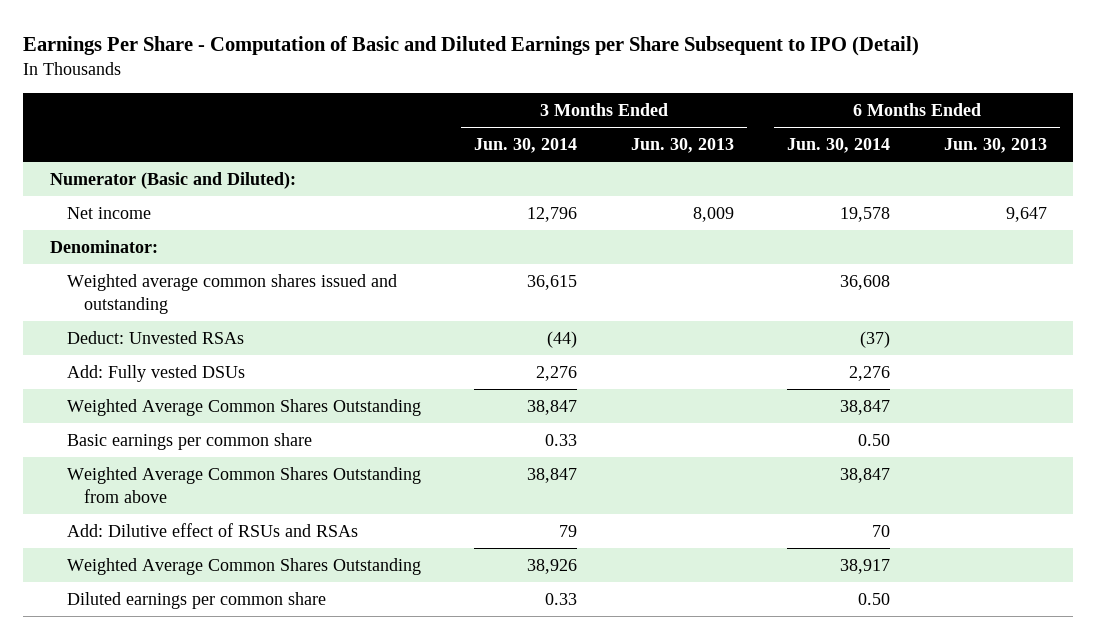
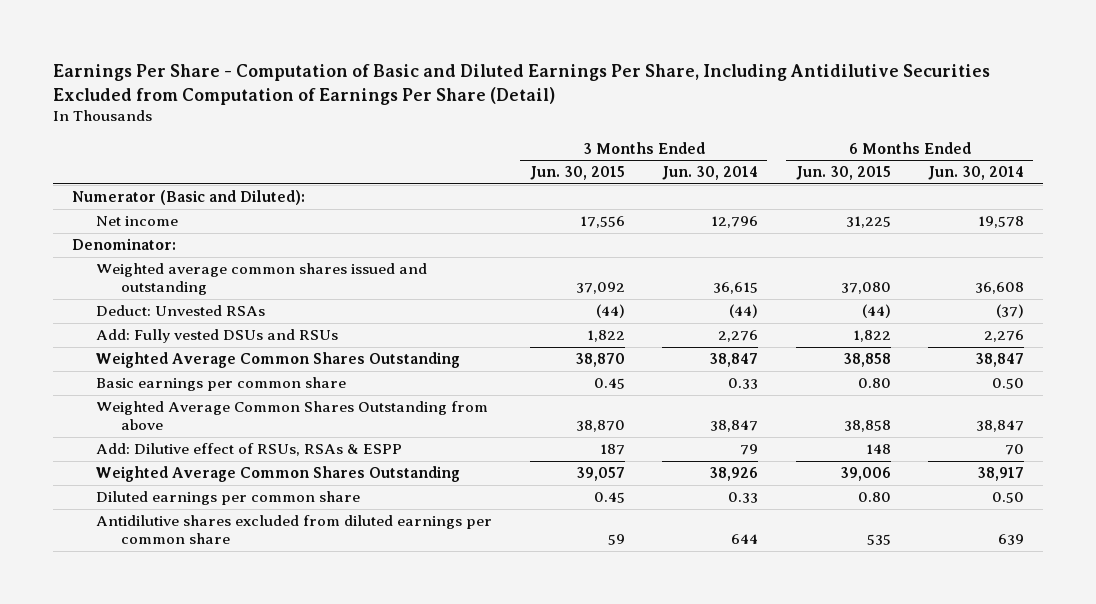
[23,36,920,57] Earnings Per Share - Computation of Basic and Diluted Earnings per Share Subsequent to IPO (Detail) -> [53,63,991,105] Earnings Per Share - Computation of Basic and Diluted Earnings Per Share, Including Antidilutive Securities Excluded from Computation of Earnings Per Share (Detail)
[630,138,734,154] Jun. 30, 2013 -> none
[943,138,1047,154] Jun. 30, 2013 -> none
none -> [529,166,625,181] Jun. 30, 2015
none -> [795,166,891,181] Jun. 30, 2015
[66,364,245,382] Add: Fully vested DSUs -> [96,329,339,344] Add: Fully vested DSUs and RSUs
[66,522,358,537] Add: Dilutive effect of RSUs and RSAs -> [96,443,403,457] Add: Dilutive effect of RSUs, RSAs & ESPP
none -> [96,515,493,545] Antidilutive shares excluded from diluted earnings per common share

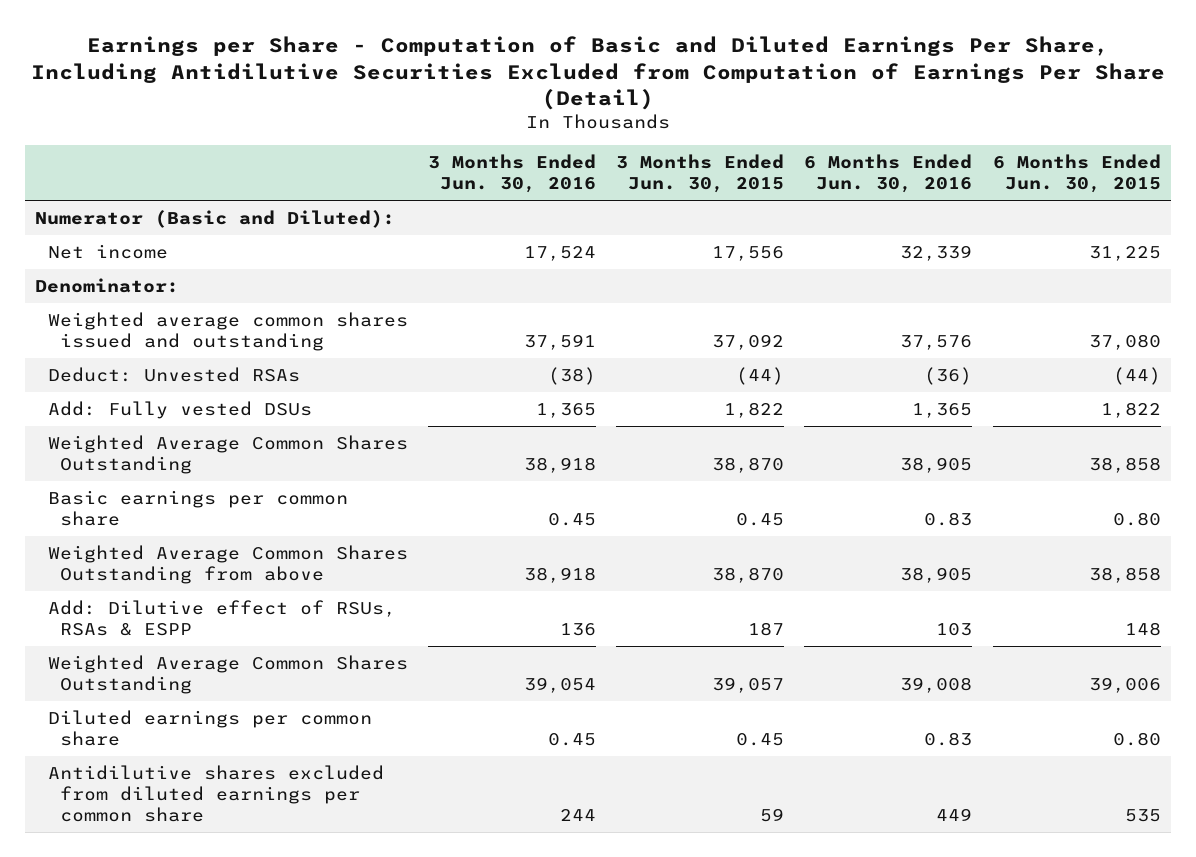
[53,63,991,105] Earnings Per Share - Computation of Basic and Diluted Earnings Per Share, Including Antidilutive Securities Excluded from Computation of Earnings Per Share (Detail) -> [31,35,1166,111] Earnings per Share - Computation of Basic and Diluted Earnings Per Share, Including Antidilutive Securities Excluded from Computation of Earnings Per Share (Detail)
[662,166,759,181] Jun. 30, 2014 -> none
[927,166,1024,181] Jun. 30, 2014 -> none
none -> [428,154,597,194] 3 Months Ended Jun. 30, 2016
none -> [804,154,973,194] 6 Months Ended Jun. 30, 2016
[96,329,339,344] Add: Fully vested DSUs and RSUs -> [47,400,312,419] Add: Fully vested DSUs

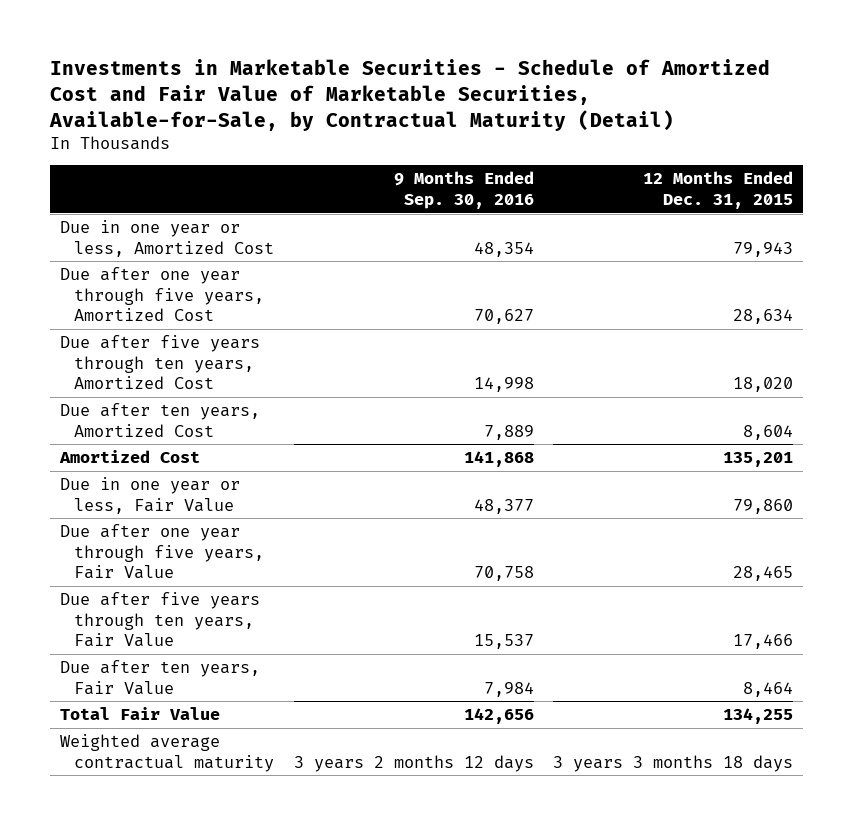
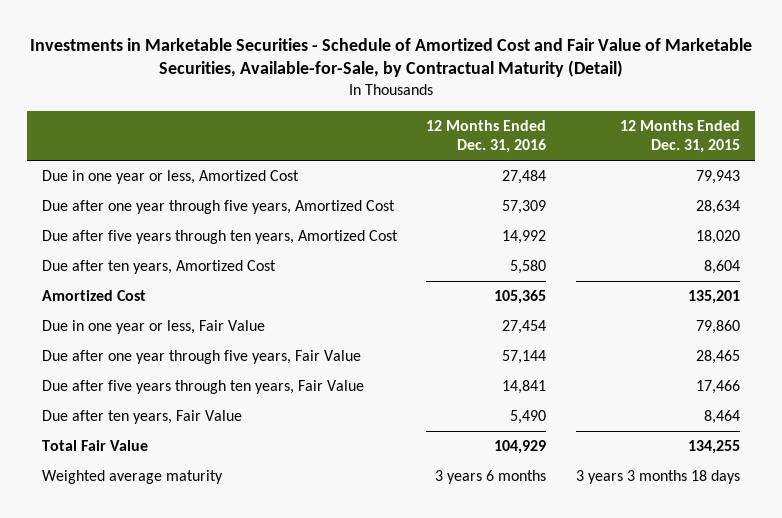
[393,171,534,209] 9 Months Ended Sep. 30, 2016 -> none
none -> [426,119,547,153] 12 Months Ended Dec. 31, 2016
[59,734,275,772] Weighted average contractual maturity -> [41,470,223,485] Weighted average maturity

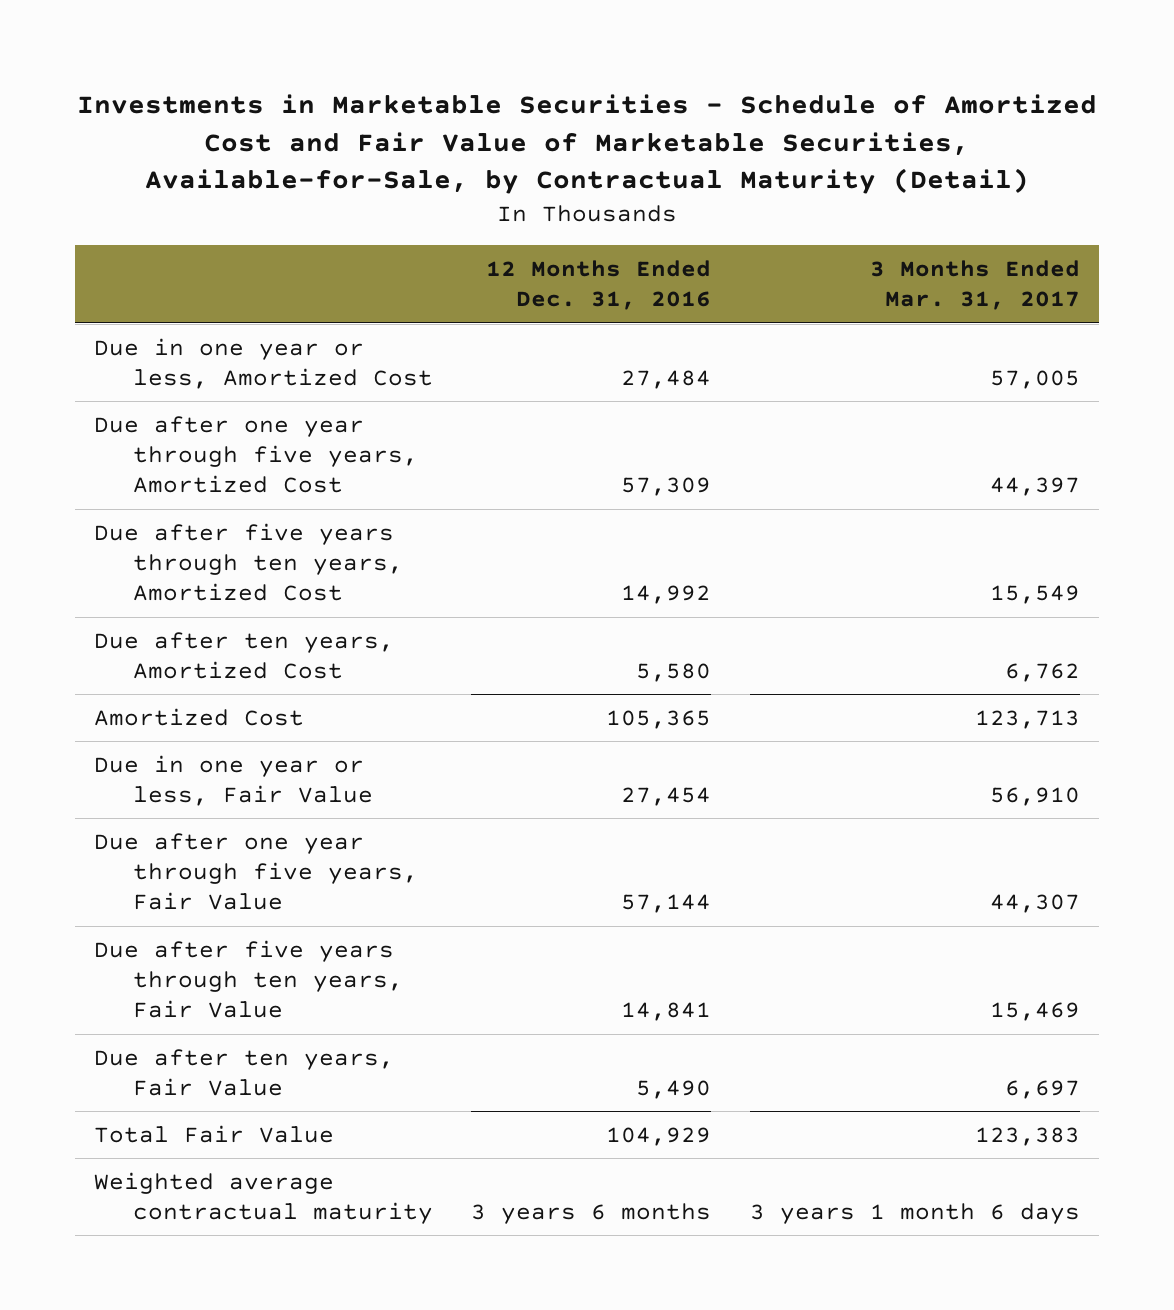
[619,119,740,153] 12 Months Ended Dec. 31, 2015 -> none
none -> [869,259,1080,311] 3 Months Ended Mar. 31, 2017
[41,470,223,485] Weighted average maturity -> [94,1171,433,1224] Weighted average contractual maturity

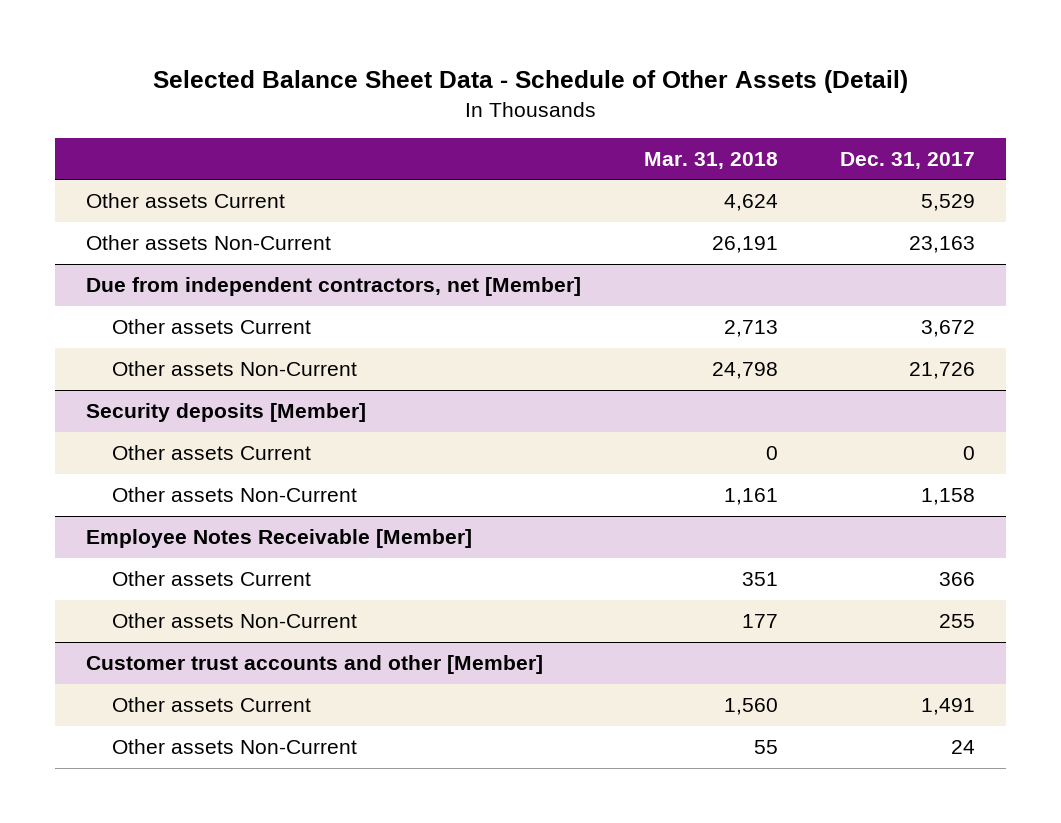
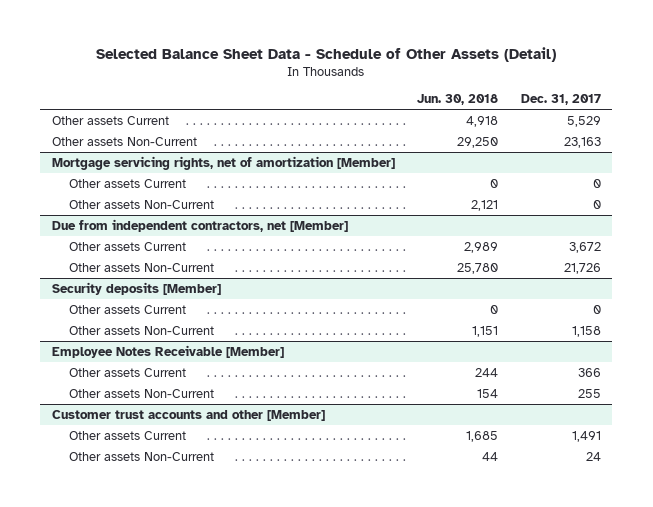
[643,151,778,169] Mar. 31, 2018 -> none
none -> [417,94,499,106] Jun. 30, 2018
none -> [51,155,395,170] Mortgage servicing rights, net of amortization [Member]
none -> [69,178,187,188] Other assets Current
none -> [69,199,215,209] Other assets Non-Current

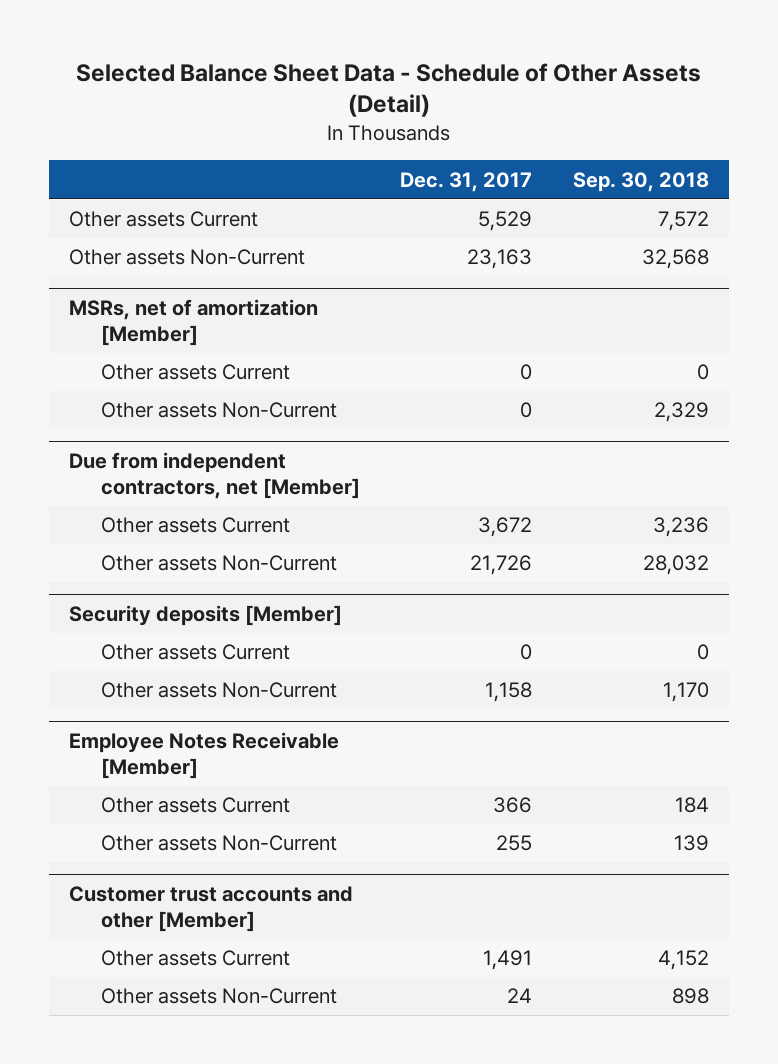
[417,94,499,106] Jun. 30, 2018 -> none
none -> [572,171,709,192] Sep. 30, 2018
[51,155,395,170] Mortgage servicing rights, net of amortization [Member] -> [69,299,319,346] MSRs, net of amortization [Member]

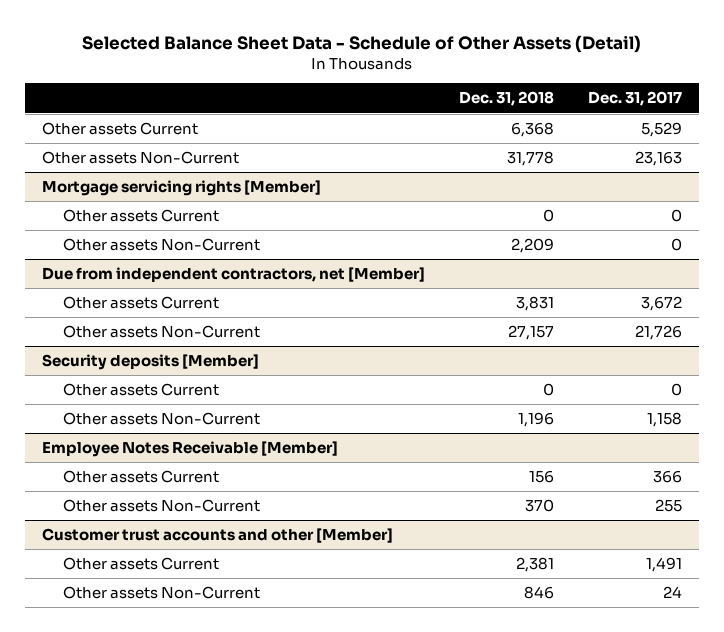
[572,171,709,192] Sep. 30, 2018 -> none
none -> [459,91,555,107] Dec. 31, 2018
[69,299,319,346] MSRs, net of amortization [Member] -> [42,180,322,197] Mortgage servicing rights [Member]

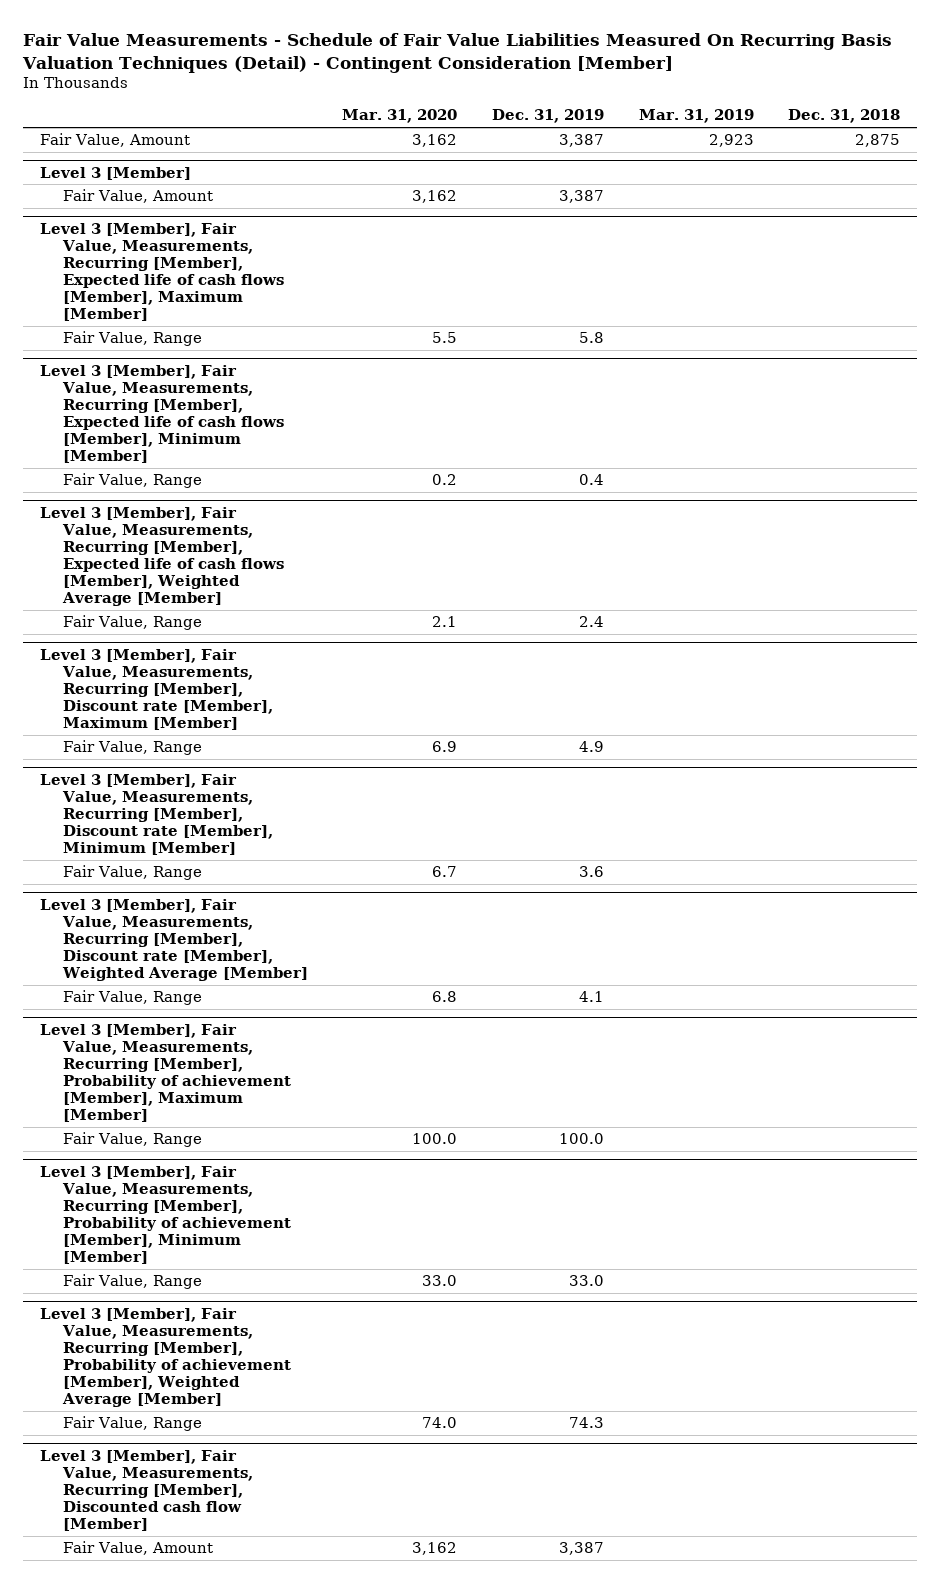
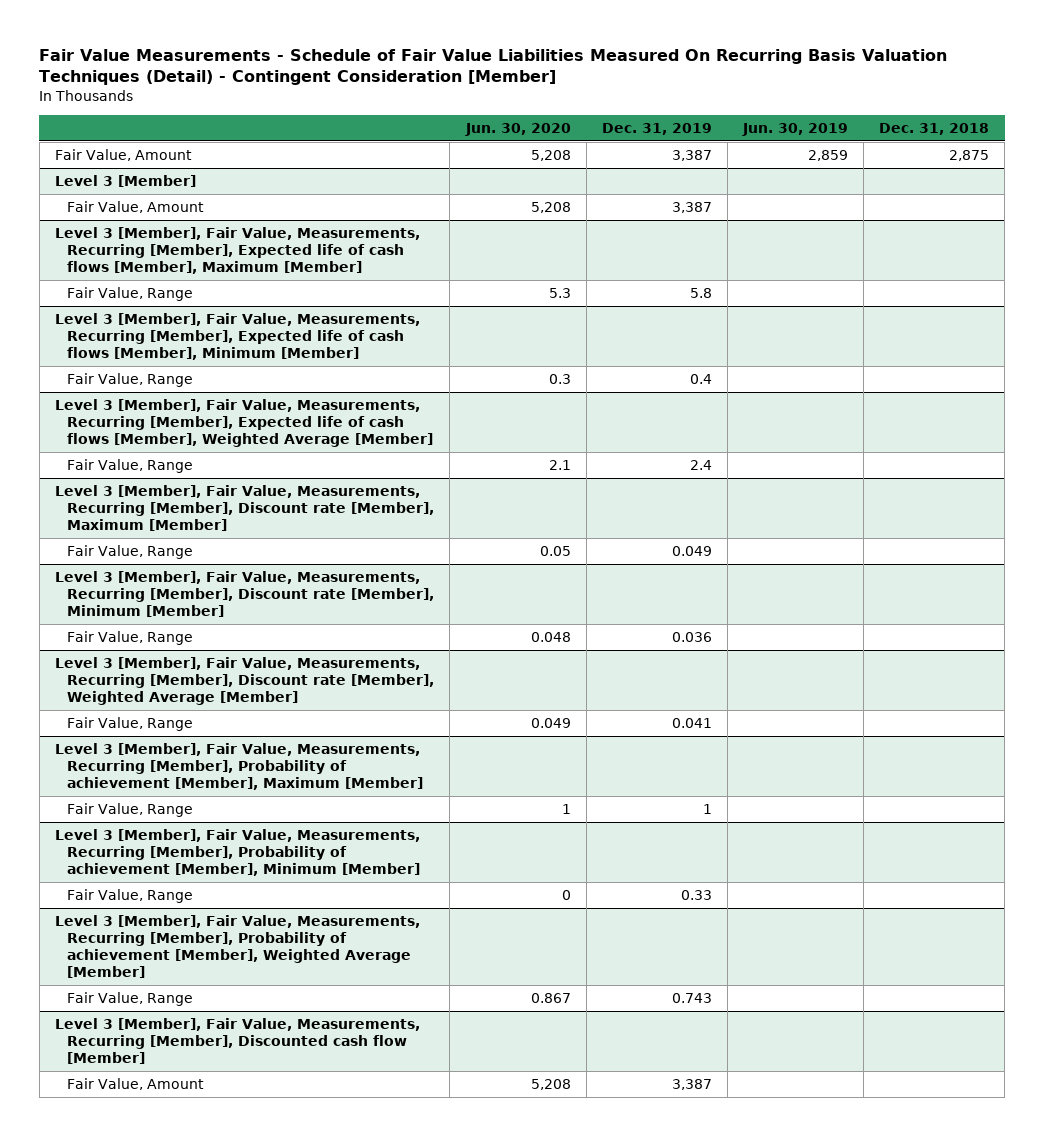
[342,109,458,124] Mar. 31, 2020 -> none
[638,109,754,124] Mar. 31, 2019 -> none
none -> [464,122,571,136] Jun. 30, 2020
none -> [741,122,848,136] Jun. 30, 2019
[578,741,604,753] 4.9 -> [671,546,712,557] 0.049
[578,866,604,878] 3.6 -> [671,632,712,643] 0.036
[578,991,604,1003] 4.1 -> [671,718,712,729] 0.041
[558,1133,604,1145] 100.0 -> [702,804,712,815] 1
[568,1275,604,1287] 33.0 -> [680,890,712,901] 0.33
[568,1417,604,1429] 74.3 -> [671,993,712,1004] 0.743

